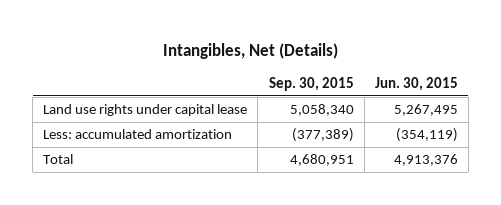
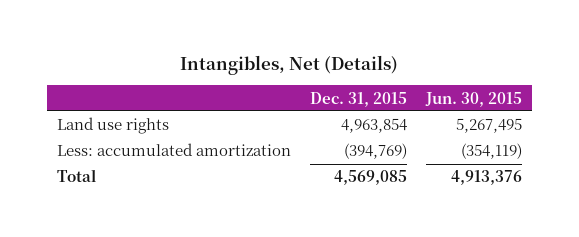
[268,76,354,91] Sep. 30, 2015 -> none
none -> [309,91,407,107] Dec. 31, 2015
[43,104,248,117] Land use rights under capital lease -> [56,117,169,135] Land use rights

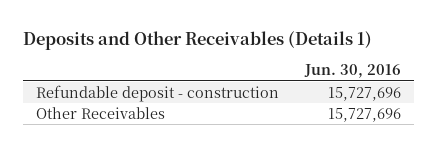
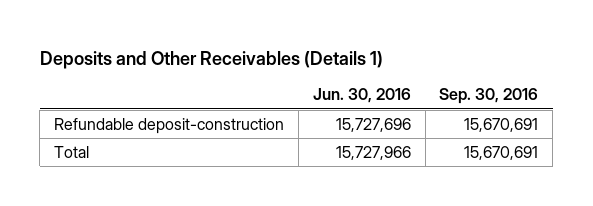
none -> [439,88,539,105] Sep. 30, 2016
[36,106,166,119] Other Receivables -> none
[36,84,280,102] Refundable deposit - construction -> [54,117,285,134] Refundable deposit-construction
none -> [54,145,90,158] Total

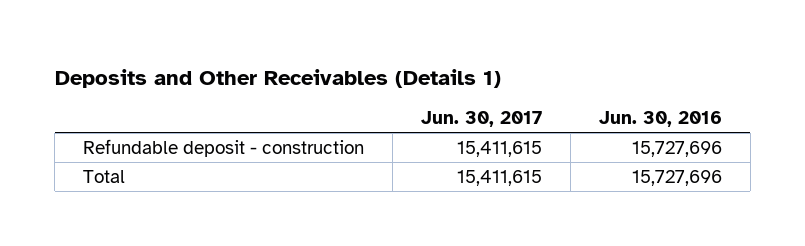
[439,88,539,105] Sep. 30, 2016 -> none
none -> [421,111,543,128] Jun. 30, 2017
[54,117,285,134] Refundable deposit-construction -> [83,138,365,157] Refundable deposit - construction
[335,145,411,160] 15,727,966 -> [631,169,722,186] 15,727,696

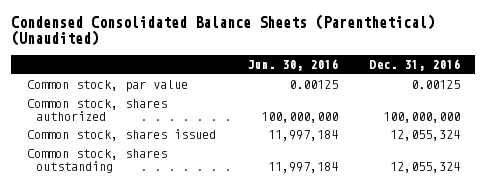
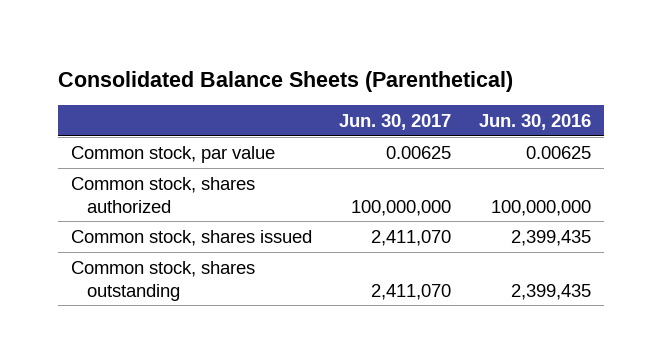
[11,13,436,47] Condensed Consolidated Balance Sheets (Parenthetical) (Unaudited) -> [57,70,513,92] Consolidated Balance Sheets (Parenthetical)
[368,59,460,72] Dec. 31, 2016 -> none
none -> [339,114,452,131] Jun. 30, 2017
[288,80,338,90] 0.00125 -> [525,145,591,159] 0.00625
[267,130,338,142] 11,997,184 -> [510,229,591,246] 2,399,435
[267,161,338,173] 11,997,184 -> [510,283,591,300] 2,399,435

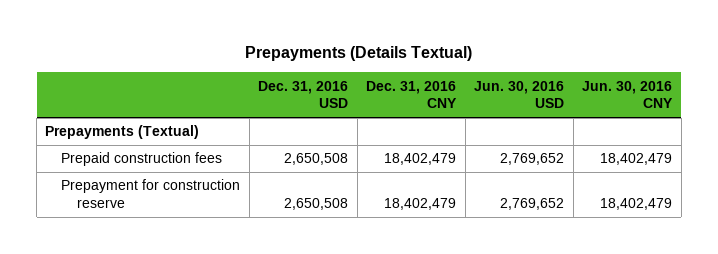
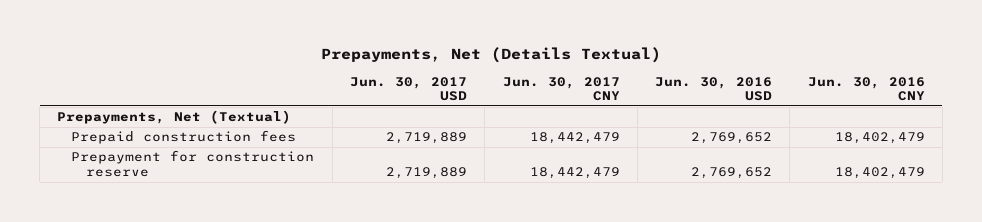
[244,46,472,62] Prepayments (Details Textual) -> [320,46,661,63] Prepayments, Net (Details Textual)
[258,80,349,109] Dec. 31, 2016 USD -> none
[366,80,458,109] Dec. 31, 2016 CNY -> none
none -> [350,76,468,102] Jun. 30, 2017 USD
none -> [502,76,620,102] Jun. 30, 2017 CNY
[45,125,200,140] Prepayments (Textual) -> [57,110,292,125] Prepayments, Net (Textual)

